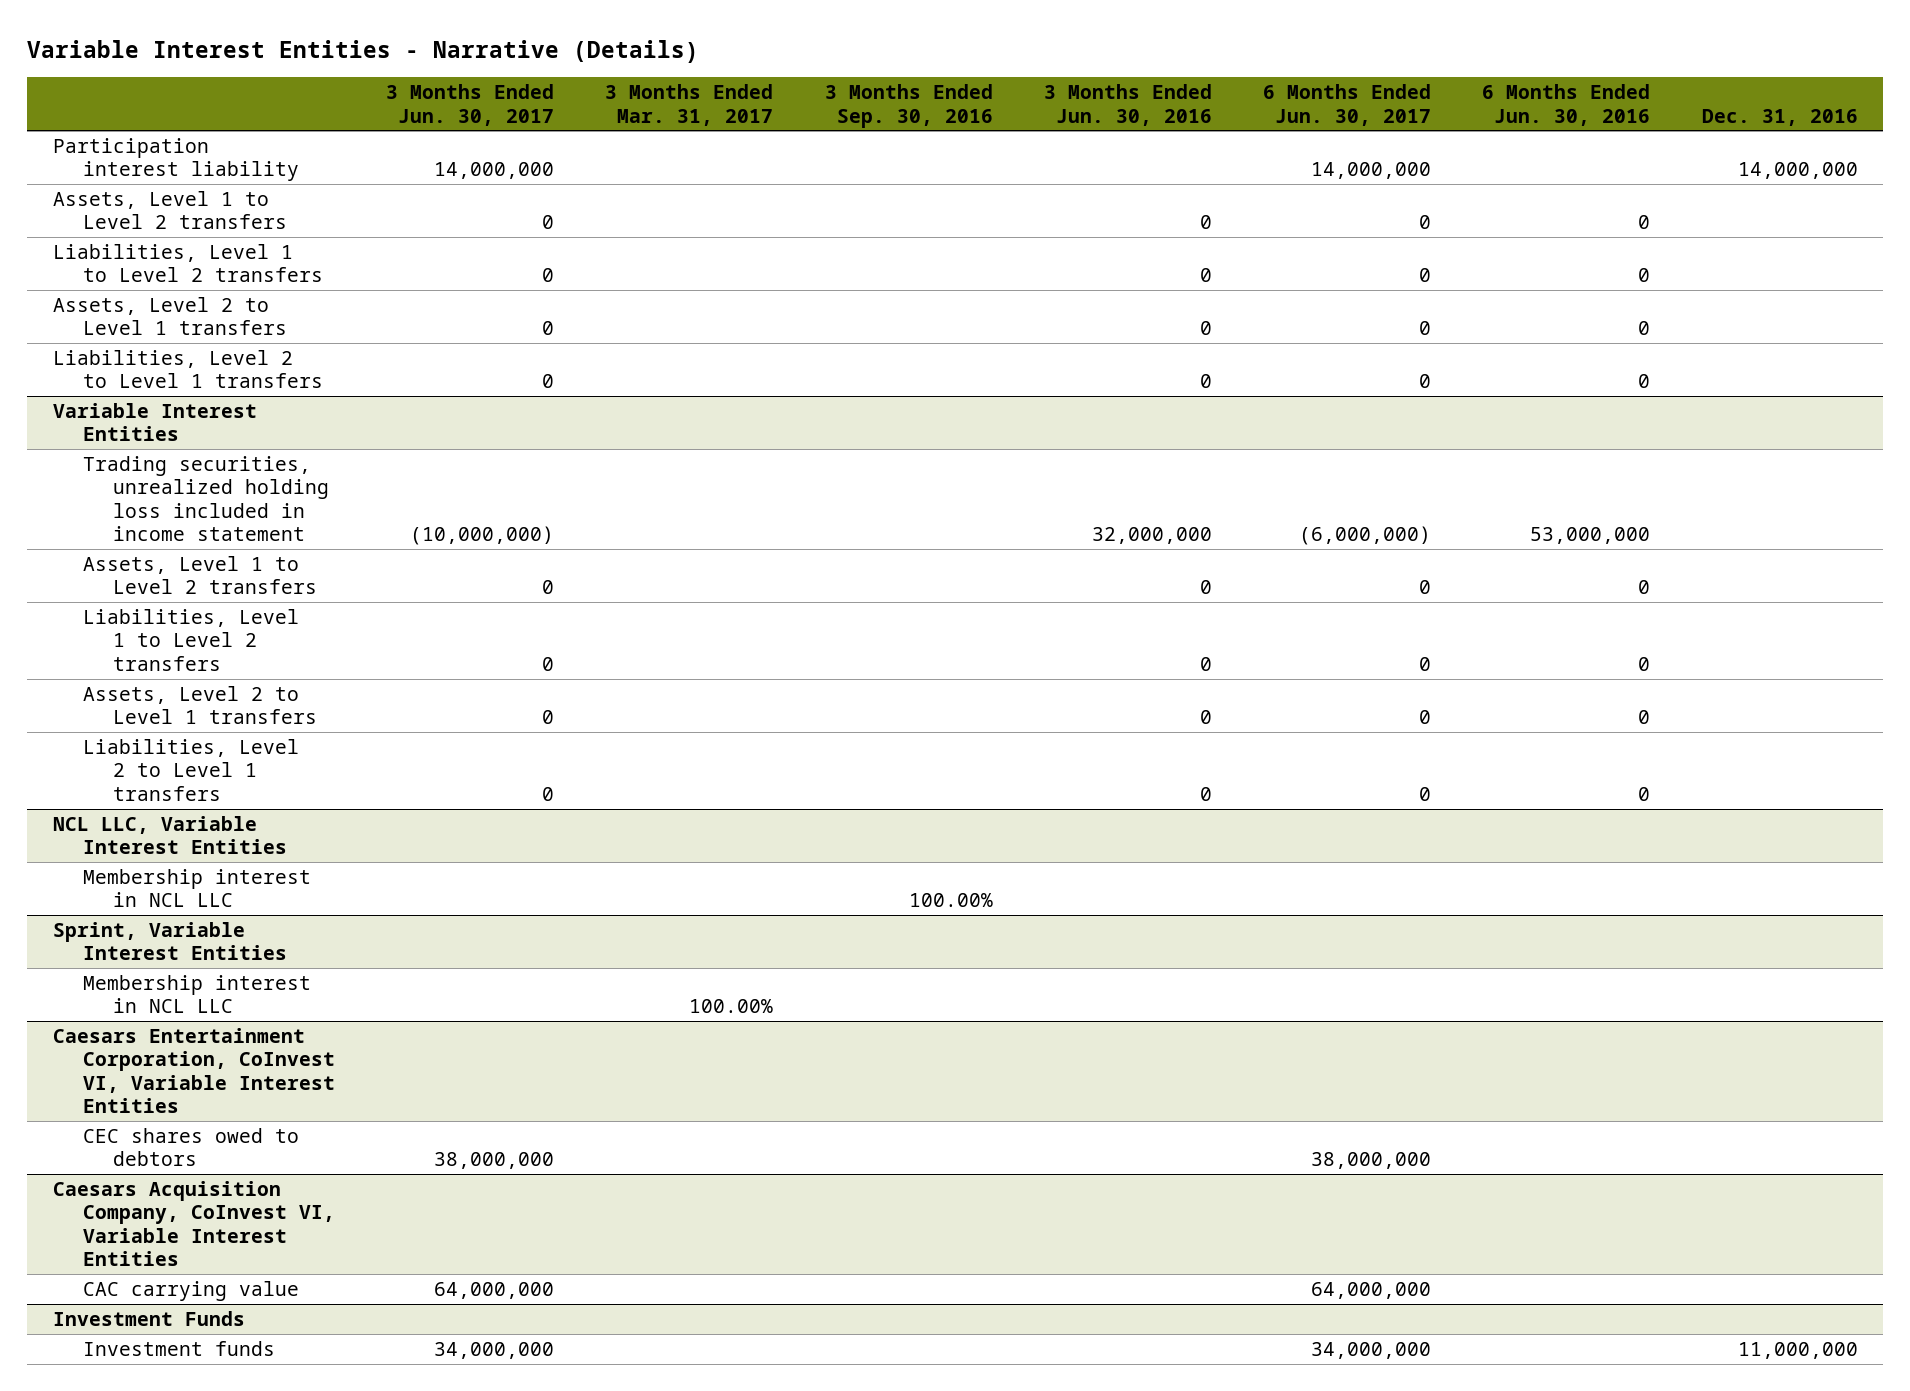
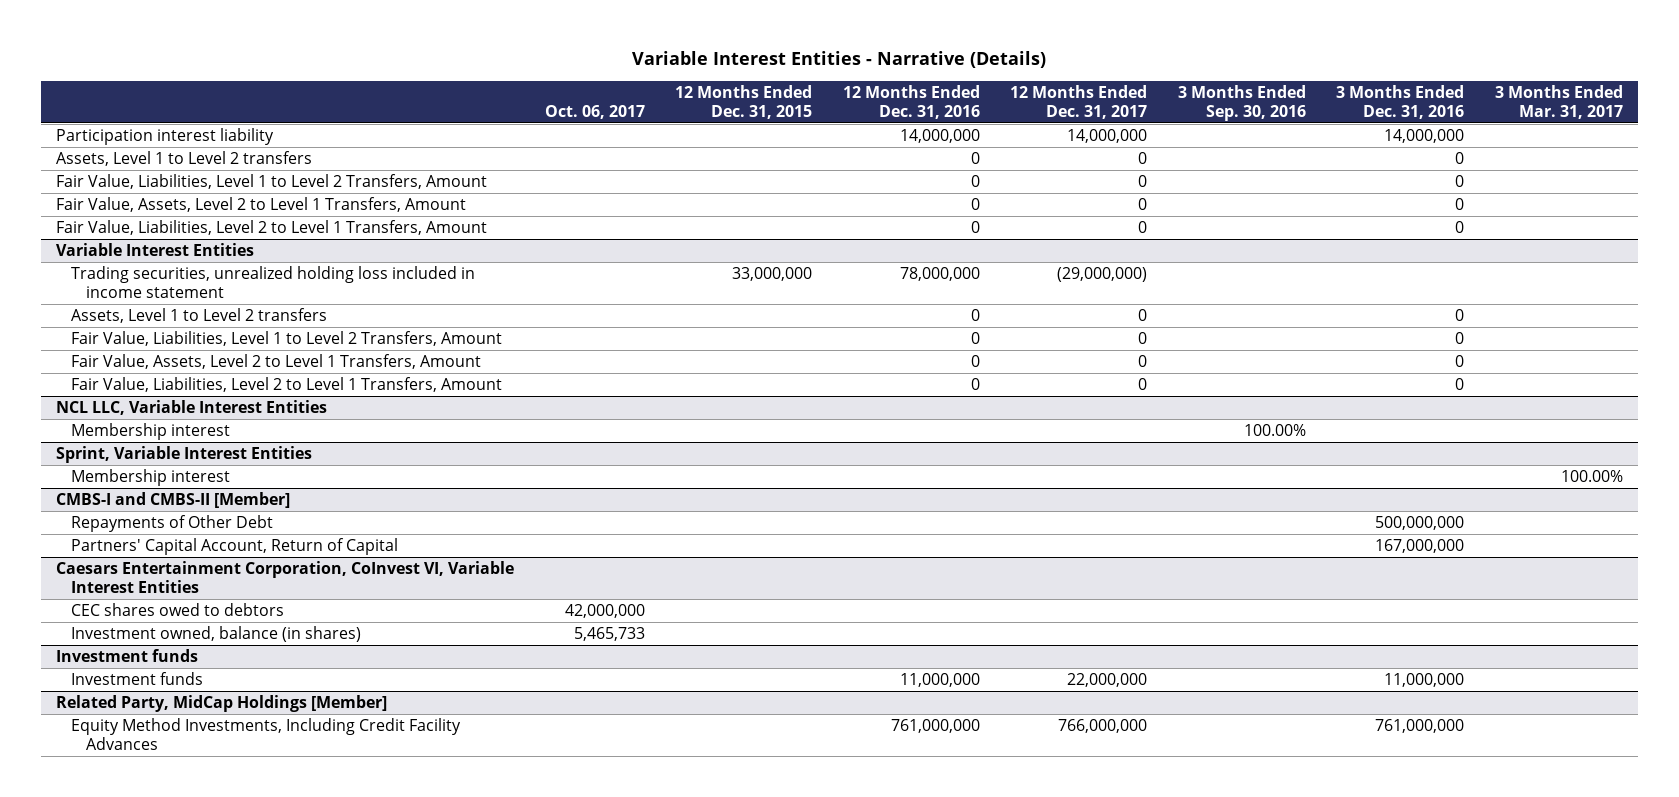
[385,84,554,126] 3 Months Ended Jun. 30, 2017 -> none
[1043,84,1212,126] 3 Months Ended Jun. 30, 2016 -> none
[1263,84,1432,126] 6 Months Ended Jun. 30, 2017 -> none
[1482,84,1651,126] 6 Months Ended Jun. 30, 2016 -> none
[1701,108,1858,126] Dec. 31, 2016 -> none
none -> [544,104,645,119] Oct. 06, 2017
none -> [675,84,813,119] 12 Months Ended Dec. 31, 2015
none -> [842,84,980,119] 12 Months Ended Dec. 31, 2016
none -> [1010,84,1148,119] 12 Months Ended Dec. 31, 2017
none -> [1336,84,1465,119] 3 Months Ended Dec. 31, 2016
[52,243,323,283] Liabilities, Level 1 to Level 2 transfers -> [56,174,488,190] Fair Value, Liabilities, Level 1 to Level 2 Transfers, Amount
[52,296,287,336] Assets, Level 2 to Level 1 transfers -> [56,197,467,213] Fair Value, Assets, Level 2 to Level 1 Transfers, Amount
[52,349,323,389] Liabilities, Level 2 to Level 1 transfers -> [56,220,488,236] Fair Value, Liabilities, Level 2 to Level 1 Transfers, Amount
[82,608,299,671] Liabilities, Level 1 to Level 2 transfers -> [71,331,503,347] Fair Value, Liabilities, Level 1 to Level 2 Transfers, Amount
[82,685,317,725] Assets, Level 2 to Level 1 transfers -> [71,354,482,370] Fair Value, Assets, Level 2 to Level 1 Transfers, Amount
[82,738,299,801] Liabilities, Level 2 to Level 1 transfers -> [71,377,503,393] Fair Value, Liabilities, Level 2 to Level 1 Transfers, Amount
[82,868,311,908] Membership interest in NCL LLC -> [71,423,231,441] Membership interest
[82,974,311,1014] Membership interest in NCL LLC -> [71,469,231,487] Membership interest
none -> [56,492,291,509] CMBS-I and CMBS-II [Member]
none -> [71,515,274,533] Repayments of Other Debt
none -> [71,538,399,556] Partners' Capital Account, Return of Capital
[52,1180,335,1267] Caesars Acquisition Company, CoInvest VI, Variable Interest Entities -> none
[82,1280,299,1301] CAC carrying value -> none
none -> [71,626,362,643] Investment owned, balance (in shares)
[52,1310,245,1326] Investment Funds -> [56,649,199,663] Investment funds
none -> [56,695,388,713] Related Party, MidCap Holdings [Member]
none -> [71,718,462,750] Equity Method Investments, Including Credit Facility Advances

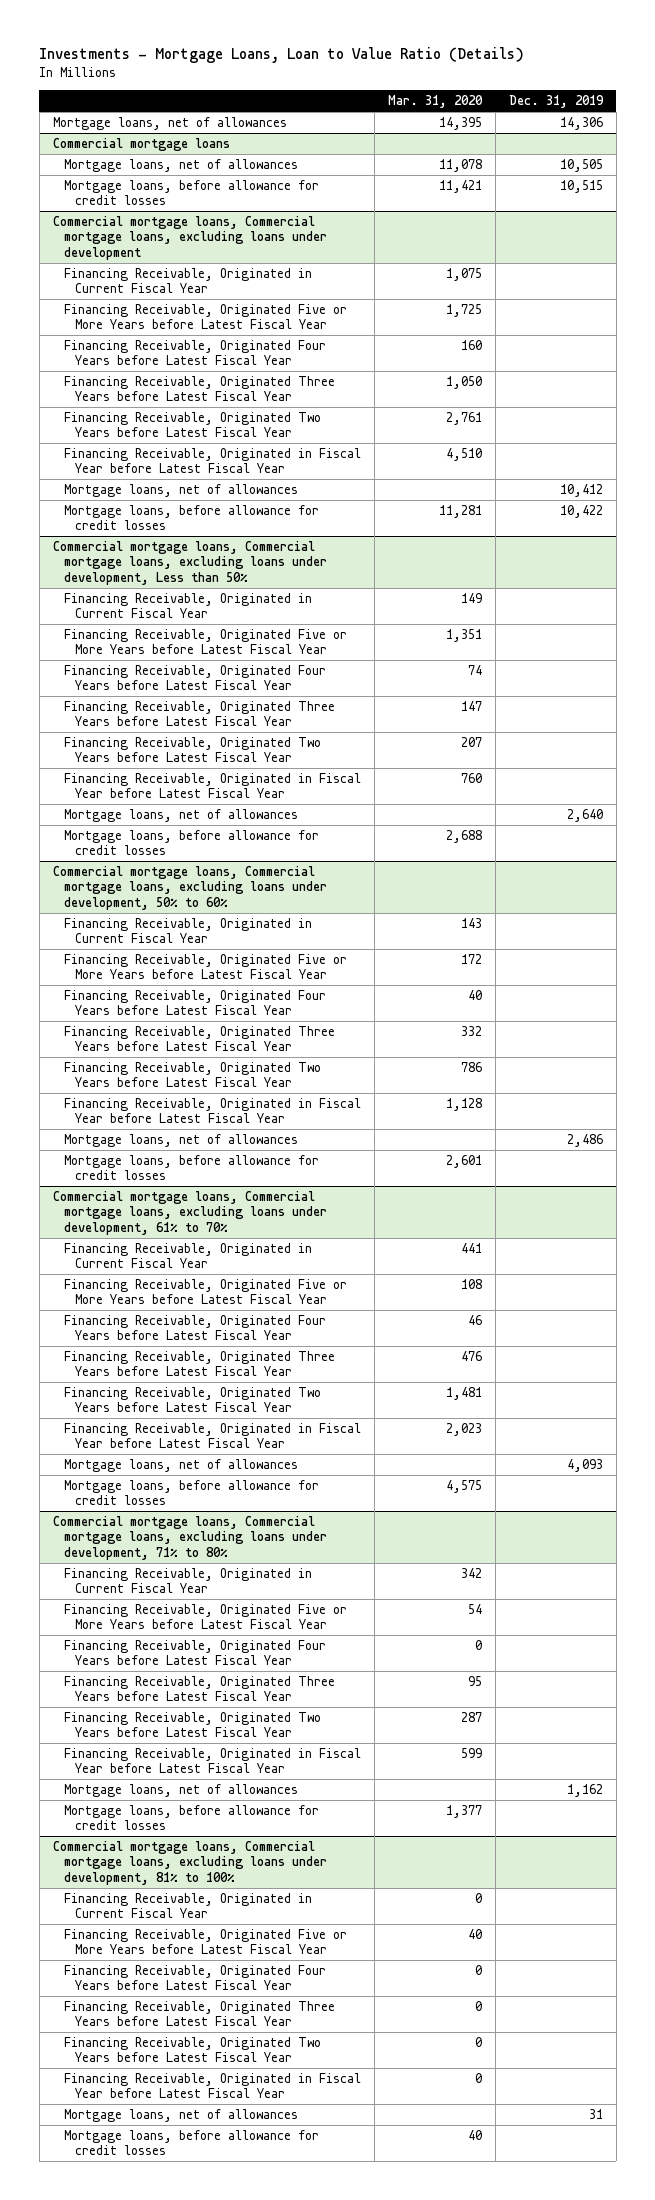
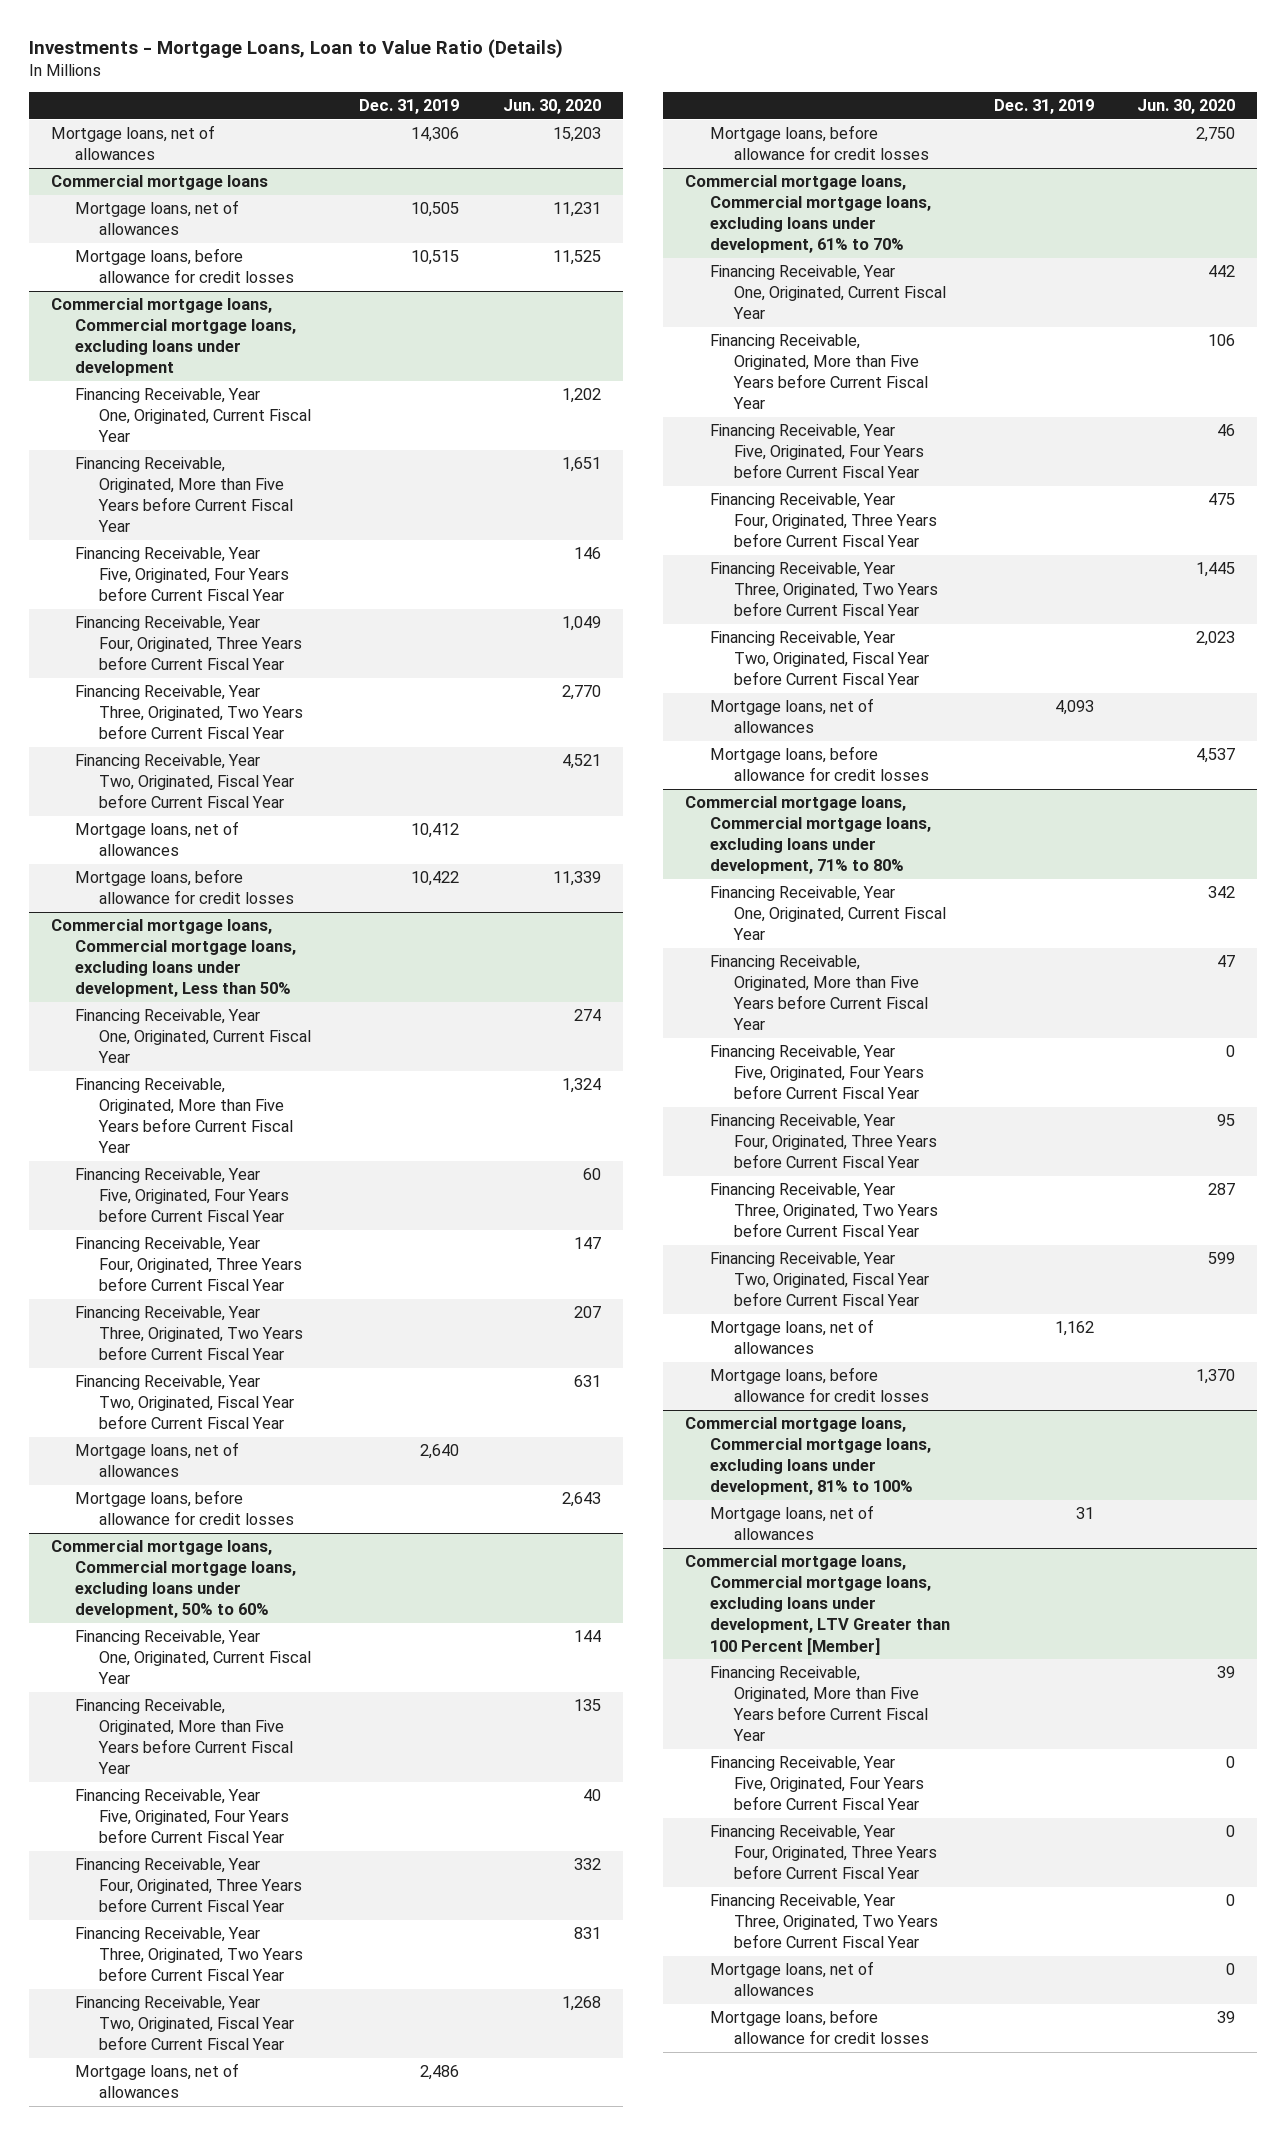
[387,95,483,109] Mar. 31, 2020 -> none
none -> [502,99,601,115] Jun. 30, 2020
[63,267,312,294] Financing Receivable, Originated in Current Fiscal Year -> [75,388,312,443] Financing Receivable, Year One, Originated, Current Fiscal Year
[63,303,347,330] Financing Receivable, Originated Five or More Years before Latest Fiscal Year -> [75,457,294,533] Financing Receivable, Originated, More than Five Years before Current Fiscal Year
[63,339,326,366] Financing Receivable, Originated Four Years before Latest Fiscal Year -> [75,547,290,602] Financing Receivable, Year Five, Originated, Four Years before Current Fiscal Year
[63,375,335,402] Financing Receivable, Originated Three Years before Latest Fiscal Year -> [75,616,303,671] Financing Receivable, Year Four, Originated, Three Years before Current Fiscal Year
[63,411,321,438] Financing Receivable, Originated Two Years before Latest Fiscal Year -> [75,685,304,740] Financing Receivable, Year Three, Originated, Two Years before Current Fiscal Year
[63,447,361,474] Financing Receivable, Originated in Fiscal Year before Latest Fiscal Year -> [75,754,295,809] Financing Receivable, Year Two, Originated, Fiscal Year before Current Fiscal Year
[63,592,312,619] Financing Receivable, Originated in Current Fiscal Year -> [75,1009,312,1064] Financing Receivable, Year One, Originated, Current Fiscal Year
[63,628,347,655] Financing Receivable, Originated Five or More Years before Latest Fiscal Year -> [75,1078,294,1154] Financing Receivable, Originated, More than Five Years before Current Fiscal Year
[63,664,326,691] Financing Receivable, Originated Four Years before Latest Fiscal Year -> [75,1168,290,1223] Financing Receivable, Year Five, Originated, Four Years before Current Fiscal Year
[63,700,335,727] Financing Receivable, Originated Three Years before Latest Fiscal Year -> [75,1237,303,1292] Financing Receivable, Year Four, Originated, Three Years before Current Fiscal Year
[63,736,321,763] Financing Receivable, Originated Two Years before Latest Fiscal Year -> [75,1306,304,1361] Financing Receivable, Year Three, Originated, Two Years before Current Fiscal Year
[63,772,361,799] Financing Receivable, Originated in Fiscal Year before Latest Fiscal Year -> [75,1375,295,1430] Financing Receivable, Year Two, Originated, Fiscal Year before Current Fiscal Year
[63,917,312,944] Financing Receivable, Originated in Current Fiscal Year -> [75,1630,312,1685] Financing Receivable, Year One, Originated, Current Fiscal Year
[63,953,347,980] Financing Receivable, Originated Five or More Years before Latest Fiscal Year -> [75,1699,294,1775] Financing Receivable, Originated, More than Five Years before Current Fiscal Year
[63,989,326,1016] Financing Receivable, Originated Four Years before Latest Fiscal Year -> [75,1789,290,1844] Financing Receivable, Year Five, Originated, Four Years before Current Fiscal Year
[63,1025,335,1052] Financing Receivable, Originated Three Years before Latest Fiscal Year -> [75,1858,303,1913] Financing Receivable, Year Four, Originated, Three Years before Current Fiscal Year
[63,1061,321,1088] Financing Receivable, Originated Two Years before Latest Fiscal Year -> [75,1927,304,1982] Financing Receivable, Year Three, Originated, Two Years before Current Fiscal Year
[63,1097,361,1124] Financing Receivable, Originated in Fiscal Year before Latest Fiscal Year -> [75,1996,295,2051] Financing Receivable, Year Two, Originated, Fiscal Year before Current Fiscal Year
[63,1242,312,1269] Financing Receivable, Originated in Current Fiscal Year -> [709,265,947,320] Financing Receivable, Year One, Originated, Current Fiscal Year
[63,1278,347,1305] Financing Receivable, Originated Five or More Years before Latest Fiscal Year -> [709,334,929,410] Financing Receivable, Originated, More than Five Years before Current Fiscal Year
[63,1314,326,1341] Financing Receivable, Originated Four Years before Latest Fiscal Year -> [709,424,925,479] Financing Receivable, Year Five, Originated, Four Years before Current Fiscal Year
[63,1350,335,1377] Financing Receivable, Originated Three Years before Latest Fiscal Year -> [709,493,938,548] Financing Receivable, Year Four, Originated, Three Years before Current Fiscal Year
[63,1386,321,1413] Financing Receivable, Originated Two Years before Latest Fiscal Year -> [709,562,939,617] Financing Receivable, Year Three, Originated, Two Years before Current Fiscal Year
[63,1422,361,1449] Financing Receivable, Originated in Fiscal Year before Latest Fiscal Year -> [709,631,930,686] Financing Receivable, Year Two, Originated, Fiscal Year before Current Fiscal Year
[63,1567,312,1594] Financing Receivable, Originated in Current Fiscal Year -> [709,886,947,941] Financing Receivable, Year One, Originated, Current Fiscal Year
[63,1603,347,1630] Financing Receivable, Originated Five or More Years before Latest Fiscal Year -> [709,955,929,1031] Financing Receivable, Originated, More than Five Years before Current Fiscal Year
[63,1639,326,1666] Financing Receivable, Originated Four Years before Latest Fiscal Year -> [709,1045,925,1100] Financing Receivable, Year Five, Originated, Four Years before Current Fiscal Year
[63,1675,335,1702] Financing Receivable, Originated Three Years before Latest Fiscal Year -> [709,1114,938,1169] Financing Receivable, Year Four, Originated, Three Years before Current Fiscal Year
[63,1711,321,1738] Financing Receivable, Originated Two Years before Latest Fiscal Year -> [709,1183,939,1238] Financing Receivable, Year Three, Originated, Two Years before Current Fiscal Year
[63,1747,361,1774] Financing Receivable, Originated in Fiscal Year before Latest Fiscal Year -> [709,1252,930,1307] Financing Receivable, Year Two, Originated, Fiscal Year before Current Fiscal Year
[63,1892,312,1919] Financing Receivable, Originated in Current Fiscal Year -> none
[63,1928,347,1955] Financing Receivable, Originated Five or More Years before Latest Fiscal Year -> none
[63,1964,326,1991] Financing Receivable, Originated Four Years before Latest Fiscal Year -> none
[63,2000,335,2027] Financing Receivable, Originated Three Years before Latest Fiscal Year -> none
[63,2036,321,2063] Financing Receivable, Originated Two Years before Latest Fiscal Year -> none
[63,2072,361,2099] Financing Receivable, Originated in Fiscal Year before Latest Fiscal Year -> none
[63,2129,319,2156] Mortgage loans, before allowance for credit losses -> none
none -> [685,1555,950,1655] Commercial mortgage loans, Commercial mortgage loans, excluding loans under development, LTV Greater than 100 Percent [Member]
none -> [709,1666,929,1742] Financing Receivable, Originated, More than Five Years before Current Fiscal Year
none -> [709,1756,925,1811] Financing Receivable, Year Five, Originated, Four Years before Current Fiscal Year
none -> [709,1825,938,1880] Financing Receivable, Year Four, Originated, Three Years before Current Fiscal Year
none -> [709,1894,939,1949] Financing Receivable, Year Three, Originated, Two Years before Current Fiscal Year
none -> [709,1961,874,1997] Mortgage loans, net of allowances
none -> [709,2009,930,2045] Mortgage loans, before allowance for credit losses

